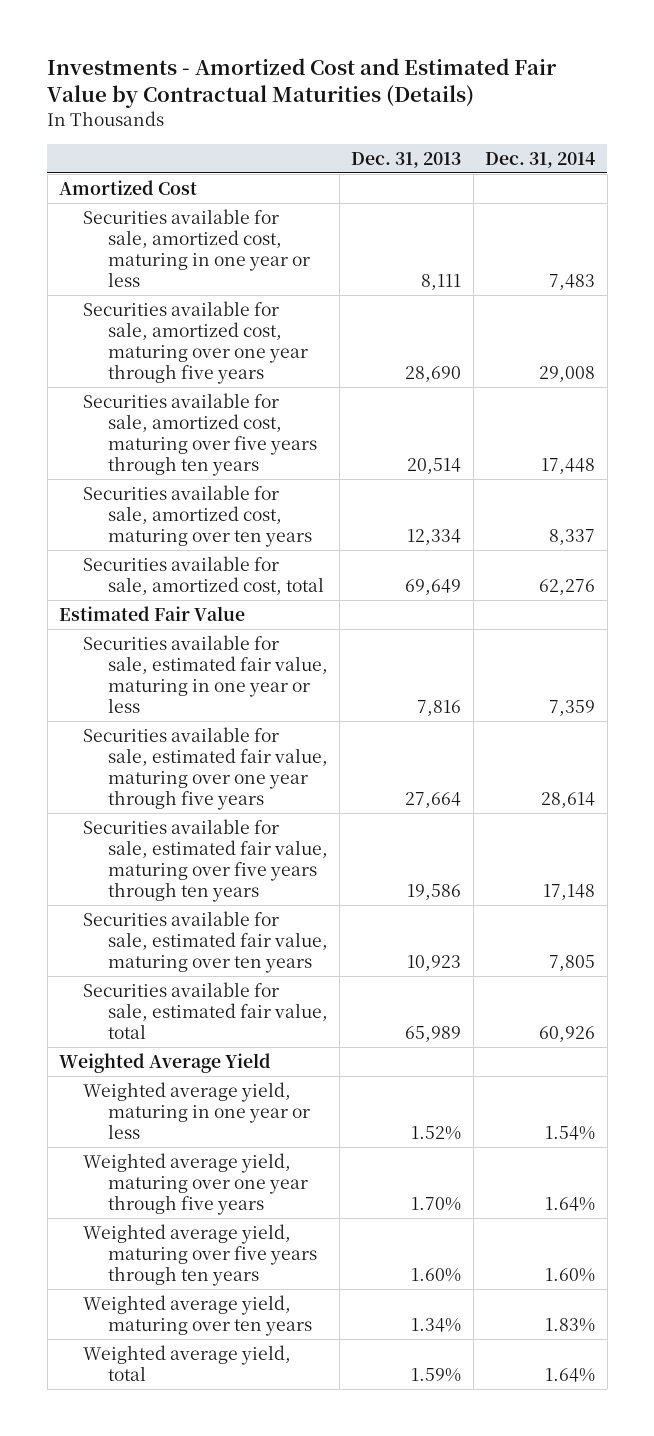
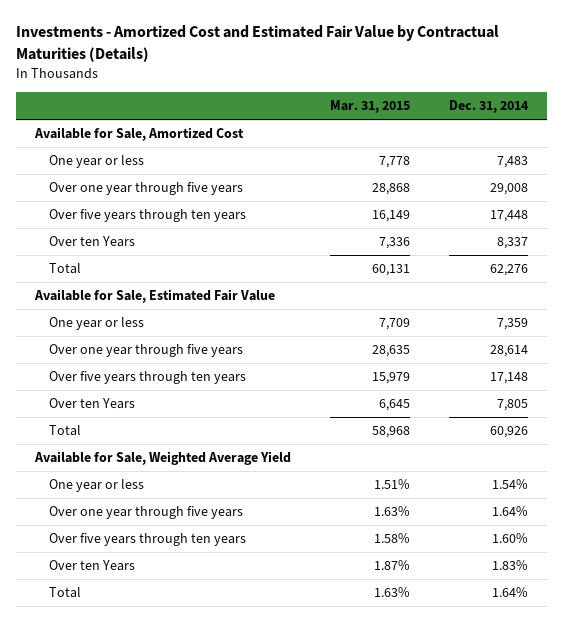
[351,151,462,168] Dec. 31, 2013 -> none
none -> [329,100,410,114] Mar. 31, 2015
[59,179,198,195] Amortized Cost -> [33,127,244,142] Available for Sale, Amortized Cost
[83,208,310,288] Securities available for sale, amortized cost, maturing in one year or less -> [49,155,145,169] One year or less
[83,300,308,385] Securities available for sale, amortized cost, maturing over one year through five years -> [49,182,244,196] Over one year through five years
[83,392,317,477] Securities available for sale, amortized cost, maturing over five years through ten years -> [49,209,247,223] Over five years through ten years
[83,484,312,548] Securities available for sale, amortized cost, maturing over ten years -> [49,236,136,248] Over ten Years
[83,555,324,595] Securities available for sale, amortized cost, total -> [49,263,82,275] Total
[59,605,246,621] Estimated Fair Value -> [33,289,275,304] Available for Sale, Estimated Fair Value
[83,634,328,714] Securities available for sale, estimated fair value, maturing in one year or less -> [49,317,145,331] One year or less
[83,726,328,811] Securities available for sale, estimated fair value, maturing over one year through five years -> [49,344,244,358] Over one year through five years
[83,818,328,903] Securities available for sale, estimated fair value, maturing over five years through ten years -> [49,371,247,385] Over five years through ten years
[83,910,328,974] Securities available for sale, estimated fair value, maturing over ten years -> [49,398,136,410] Over ten Years
[83,981,328,1040] Securities available for sale, estimated fair value, total -> [49,425,82,437] Total
[59,1052,272,1073] Weighted Average Yield -> [33,451,291,466] Available for Sale, Weighted Average Yield
[83,1081,310,1140] Weighted average yield, maturing in one year or less -> [49,479,145,493] One year or less
[83,1152,308,1216] Weighted average yield, maturing over one year through five years -> [49,506,244,520] Over one year through five years
[83,1223,317,1287] Weighted average yield, maturing over five years through ten years -> [49,533,247,547] Over five years through ten years
[83,1294,312,1336] Weighted average yield, maturing over ten years -> [49,560,136,572] Over ten Years
[83,1344,292,1381] Weighted average yield, total -> [49,587,82,599] Total

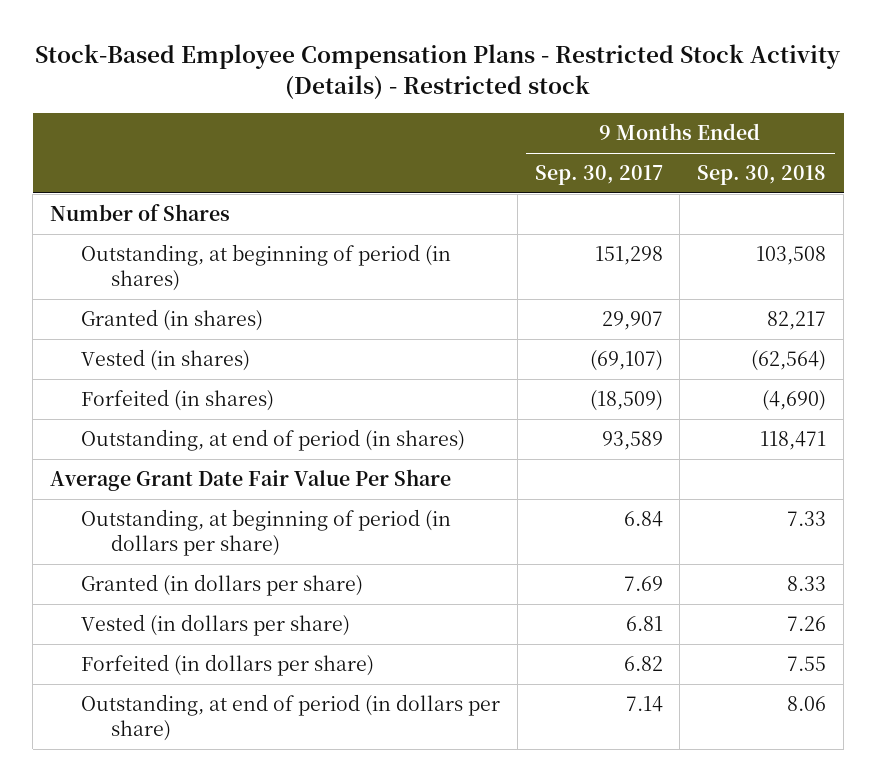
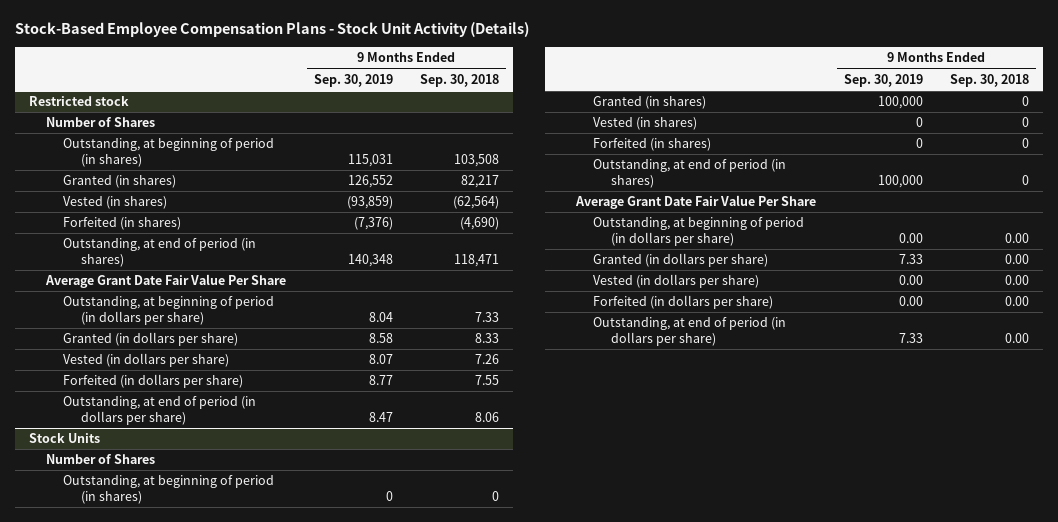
[35,44,842,99] Stock-Based Employee Compensation Plans - Restricted Stock Activity (Details) - Restricted stock -> [14,22,529,38] Stock-Based Employee Compensation Plans - Stock Unit Activity (Details)
[534,165,663,186] Sep. 30, 2017 -> none
none -> [313,73,393,87] Sep. 30, 2019
none -> [28,96,129,107] Restricted stock
none -> [28,433,100,444] Stock Units
none -> [45,454,155,465] Number of Shares
none -> [63,475,275,504] Outstanding, at beginning of period (in shares)
none -> [593,96,707,110] Granted (in shares)
none -> [593,117,698,131] Vested (in shares)
none -> [593,138,712,152] Forfeited (in shares)
none -> [593,159,787,188] Outstanding, at end of period (in shares)
none -> [574,195,816,210] Average Grant Date Fair Value Per Share
none -> [593,217,805,246] Outstanding, at beginning of period (in dollars per share)
none -> [593,253,769,268] Granted (in dollars per share)
none -> [593,274,760,289] Vested (in dollars per share)
none -> [593,295,774,310] Forfeited (in dollars per share)
none -> [593,317,787,346] Outstanding, at end of period (in dollars per share)

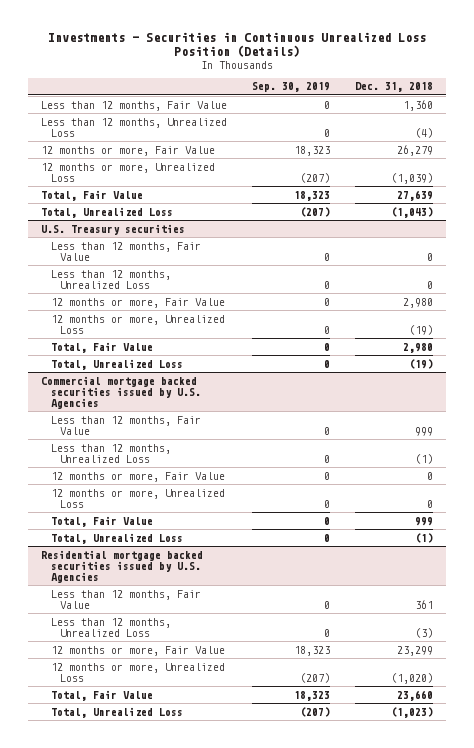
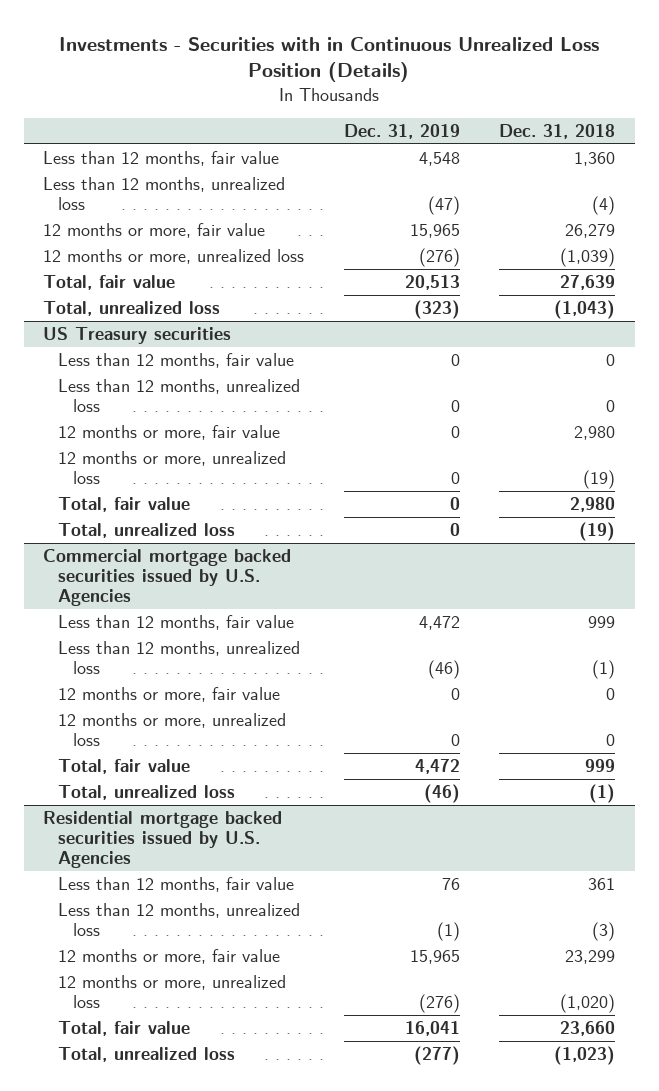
[47,32,426,58] Investments - Securities in Continuous Unrealized Loss Position (Details) -> [59,36,600,83] Investments - Securities with in Continuous Unrealized Loss Position (Details)
[251,82,330,93] Sep. 30, 2019 -> none
none -> [343,124,460,140] Dec. 31, 2019
[40,100,227,111] Less than 12 months, Fair Value -> [43,150,280,166] Less than 12 months, fair value
[40,117,227,137] Less than 12 months, Unrealized Loss -> [43,176,286,211] Less than 12 months, unrealized loss
[40,145,215,156] 12 months or more, Fair Value -> [43,222,266,238] 12 months or more, fair value
[40,162,215,182] 12 months or more, Unrealized Loss -> [43,248,305,264] 12 months or more, unrealized loss
[40,189,143,201] Total, Fair Value -> [43,274,176,290] Total, fair value
[40,206,173,218] Total, Unrealized Loss -> [43,300,221,316] Total, unrealized loss
[40,223,185,235] U.S. Treasury securities -> [43,326,232,344] US Treasury securities
[50,241,201,261] Less than 12 months, Fair Value -> [58,352,295,368] Less than 12 months, fair value
[50,269,171,289] Less than 12 months, Unrealized Loss -> [58,378,301,413] Less than 12 months, unrealized loss
[50,297,225,308] 12 months or more, Fair Value -> [58,424,281,440] 12 months or more, fair value
[50,314,225,334] 12 months or more, Unrealized Loss -> [58,450,287,485] 12 months or more, unrealized loss
[50,341,153,353] Total, Fair Value -> [58,496,191,512] Total, fair value
[50,358,183,370] Total, Unrealized Loss -> [58,522,236,538] Total, unrealized loss
[50,415,201,435] Less than 12 months, Fair Value -> [58,614,295,630] Less than 12 months, fair value
[50,443,171,463] Less than 12 months, Unrealized Loss -> [58,640,301,675] Less than 12 months, unrealized loss
[50,471,225,482] 12 months or more, Fair Value -> [58,686,281,702] 12 months or more, fair value
[50,488,225,508] 12 months or more, Unrealized Loss -> [58,712,287,747] 12 months or more, unrealized loss
[50,515,153,527] Total, Fair Value -> [58,758,191,774] Total, fair value
[50,532,183,544] Total, Unrealized Loss -> [58,784,236,800] Total, unrealized loss
[50,589,201,609] Less than 12 months, Fair Value -> [58,876,295,892] Less than 12 months, fair value
[50,617,171,637] Less than 12 months, Unrealized Loss -> [58,902,301,937] Less than 12 months, unrealized loss
[50,645,225,656] 12 months or more, Fair Value -> [58,948,281,964] 12 months or more, fair value
[50,662,225,682] 12 months or more, Unrealized Loss -> [58,974,287,1009] 12 months or more, unrealized loss
[50,689,153,701] Total, Fair Value -> [58,1020,191,1036] Total, fair value
[50,706,183,718] Total, Unrealized Loss -> [58,1046,236,1062] Total, unrealized loss

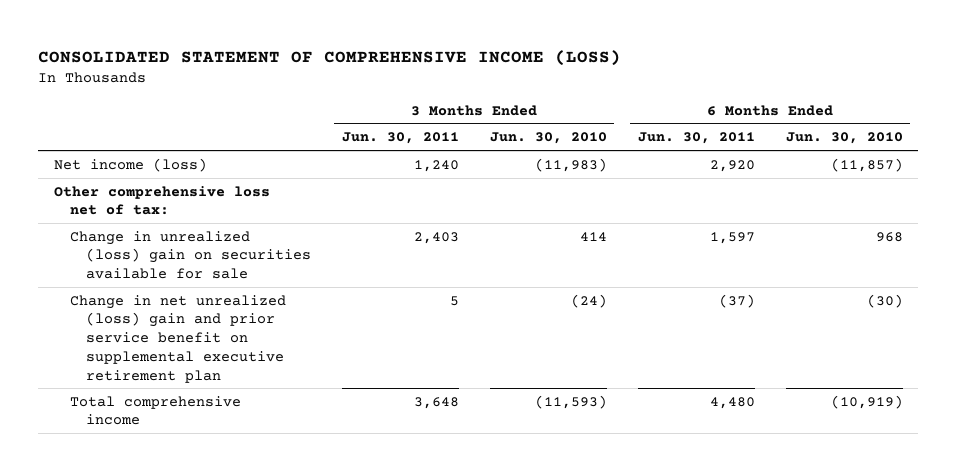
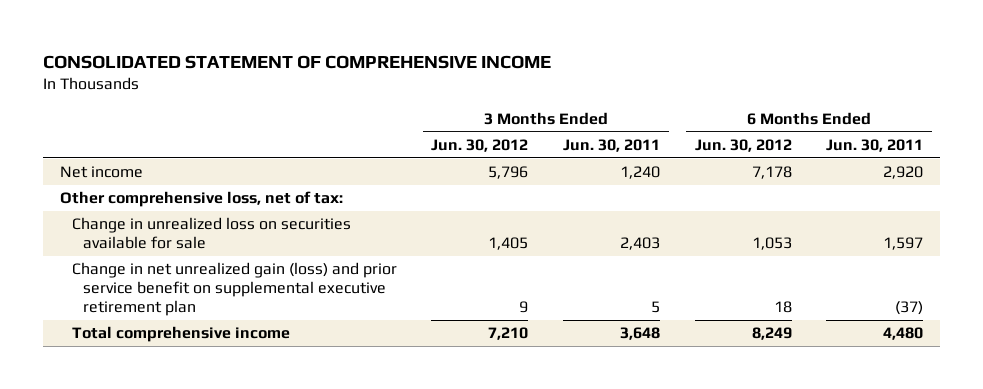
[38,49,622,66] CONSOLIDATED STATEMENT OF COMPREHENSIVE INCOME (LOSS) -> [43,54,552,69] CONSOLIDATED STATEMENT OF COMPREHENSIVE INCOME
[489,132,607,145] Jun. 30, 2010 -> none
[785,132,903,145] Jun. 30, 2010 -> none
none -> [431,138,529,152] Jun. 30, 2012
none -> [694,138,792,152] Jun. 30, 2012
[53,157,207,172] Net income (loss) -> [60,166,144,179] Net income
[53,185,270,216] Other comprehensive loss net of tax: -> [60,191,344,208] Other comprehensive loss, net of tax:
[69,230,311,280] Change in unrealized (loss) gain on securities available for sale -> [71,217,351,250] Change in unrealized loss on securities available for sale
[69,294,286,383] Change in net unrealized (loss) gain and prior service benefit on supplemental executive retirement plan -> [71,262,397,316] Change in net unrealized gain (loss) and prior service benefit on supplemental executive retirement plan

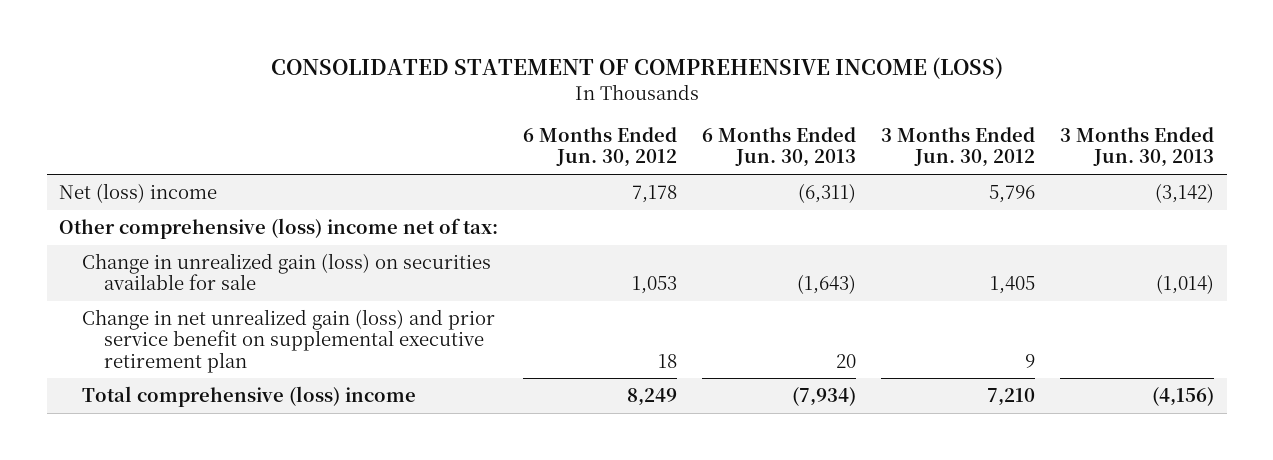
[43,54,552,69] CONSOLIDATED STATEMENT OF COMPREHENSIVE INCOME -> [270,57,1003,80] CONSOLIDATED STATEMENT OF COMPREHENSIVE INCOME (LOSS)
[562,138,660,152] Jun. 30, 2011 -> none
[826,138,924,152] Jun. 30, 2011 -> none
none -> [702,127,857,168] 6 Months Ended Jun. 30, 2013
none -> [1060,127,1215,168] 3 Months Ended Jun. 30, 2013
[60,166,144,179] Net income -> [59,183,218,204] Net (loss) income
[60,191,344,208] Other comprehensive loss, net of tax: -> [59,218,499,240] Other comprehensive (loss) income net of tax:
[71,217,351,250] Change in unrealized loss on securities available for sale -> [81,253,491,291] Change in unrealized gain (loss) on securities available for sale
[71,326,290,343] Total comprehensive income -> [81,386,416,408] Total comprehensive (loss) income

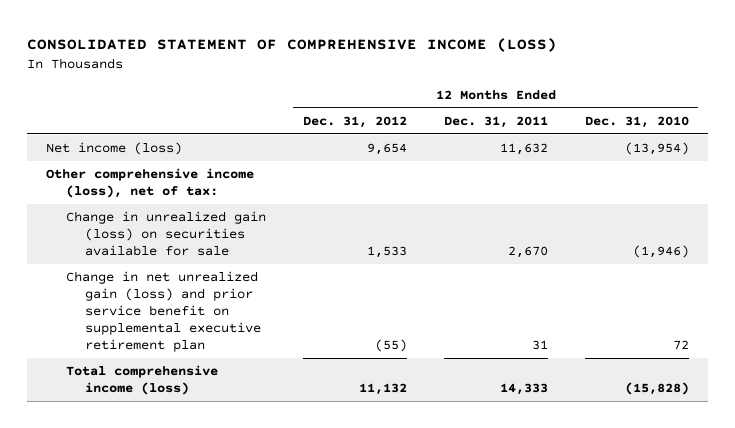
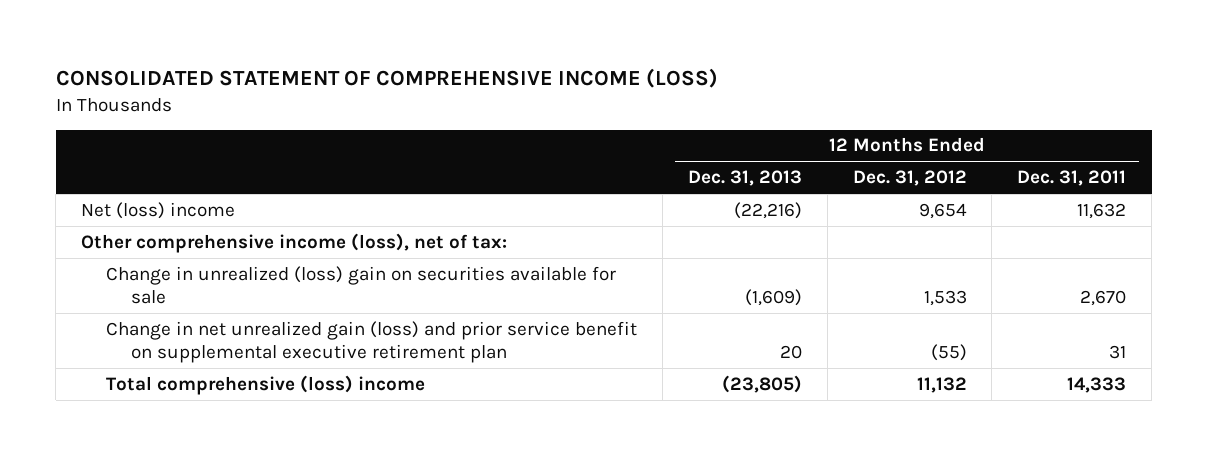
[585,115,690,128] Dec. 31, 2010 -> none
none -> [687,170,802,187] Dec. 31, 2013
[45,142,182,156] Net income (loss) -> [81,201,236,219] Net (loss) income
[65,211,266,257] Change in unrealized gain (loss) on securities available for sale -> [105,265,616,304] Change in unrealized (loss) gain on securities available for sale
[65,365,218,396] Total comprehensive income (loss) -> [105,374,425,395] Total comprehensive (loss) income

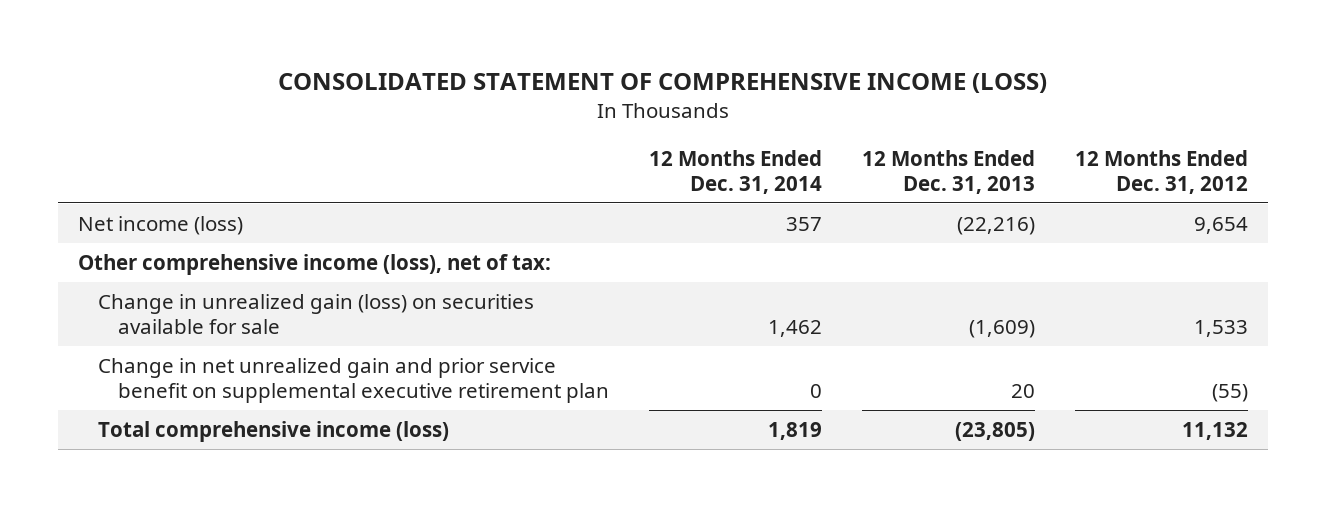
[1017,170,1127,187] Dec. 31, 2011 -> none
none -> [649,149,823,194] 12 Months Ended Dec. 31, 2014
[81,201,236,219] Net (loss) income -> [77,216,243,236] Net income (loss)
[105,265,616,304] Change in unrealized (loss) gain on securities available for sale -> [98,294,535,334] Change in unrealized gain (loss) on securities available for sale
[105,320,637,363] Change in net unrealized gain (loss) and prior service benefit on supplemental executive retirement plan -> [98,358,610,403] Change in net unrealized gain and prior service benefit on supplemental executive retirement plan
[105,374,425,395] Total comprehensive (loss) income -> [98,421,450,443] Total comprehensive income (loss)

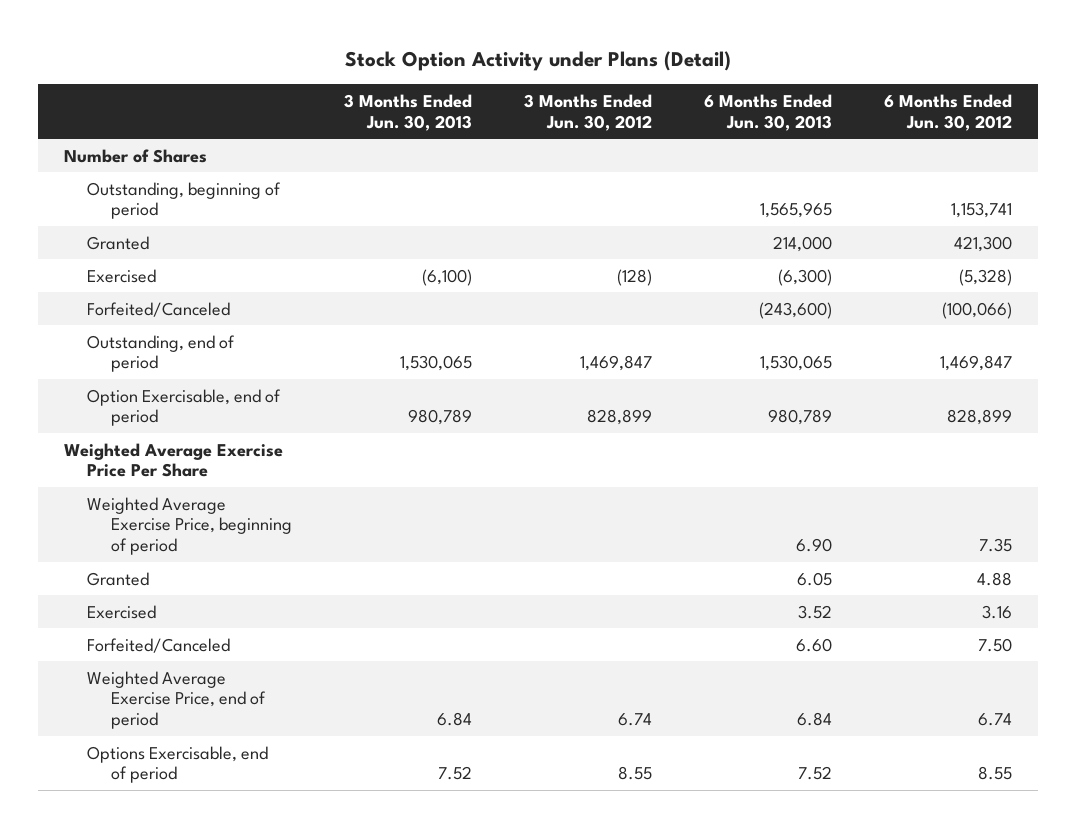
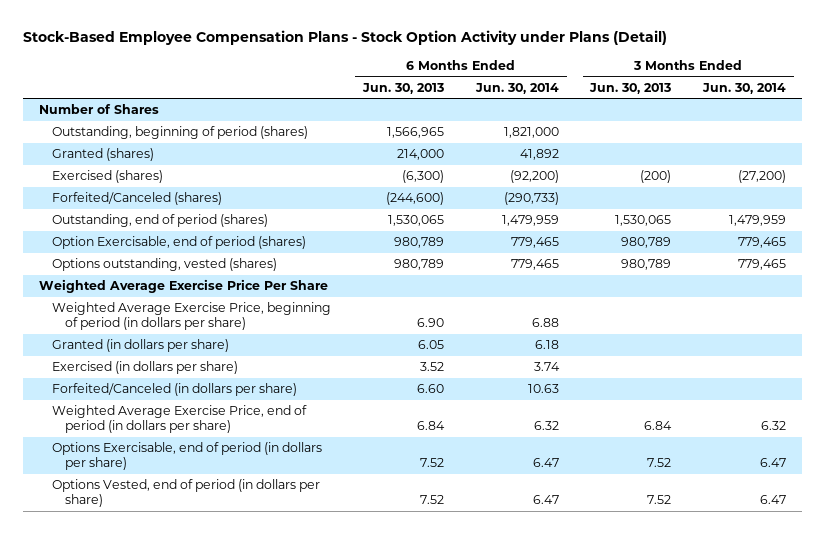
[345,51,732,72] Stock Option Activity under Plans (Detail) -> [23,30,668,46] Stock-Based Employee Compensation Plans - Stock Option Activity under Plans (Detail)
[523,93,652,131] 3 Months Ended Jun. 30, 2012 -> none
[884,93,1013,131] 6 Months Ended Jun. 30, 2012 -> none
none -> [474,82,559,94] Jun. 30, 2014
none -> [702,82,787,94] Jun. 30, 2014
[87,181,282,220] Outstanding, beginning of period -> [52,126,309,140] Outstanding, beginning of period (shares)
[759,202,832,219] 1,565,965 -> [386,127,444,139] 1,566,965
[87,235,150,250] Granted -> [52,148,155,162] Granted (shares)
[87,268,157,283] Exercised -> [52,170,164,184] Exercised (shares)
[421,268,472,286] (6,100) -> [640,170,672,184] (200)
[87,301,231,317] Forfeited/Canceled -> [52,192,223,206] Forfeited/Canceled (shares)
[758,301,832,319] (243,600) -> [385,192,444,206] (244,600)
[87,334,236,373] Outstanding, end of period -> [52,214,269,228] Outstanding, end of period (shares)
[87,388,282,427] Option Exercisable, end of period -> [52,236,307,250] Option Exercisable, end of period (shares)
none -> [52,258,278,272] Options outstanding, vested (shares)
[87,496,292,556] Weighted Average Exercise Price, beginning of period -> [52,302,332,331] Weighted Average Exercise Price, beginning of period (in dollars per share)
[87,571,150,586] Granted -> [52,339,230,353] Granted (in dollars per share)
[87,604,157,619] Exercised -> [52,361,239,375] Exercised (in dollars per share)
[87,637,231,653] Forfeited/Canceled -> [52,383,298,397] Forfeited/Canceled (in dollars per share)
[87,670,266,730] Weighted Average Exercise Price, end of period -> [52,405,308,434] Weighted Average Exercise Price, end of period (in dollars per share)
[87,745,269,784] Options Exercisable, end of period -> [52,442,323,471] Options Exercisable, end of period (in dollars per share)
none -> [52,479,321,508] Options Vested, end of period (in dollars per share)

